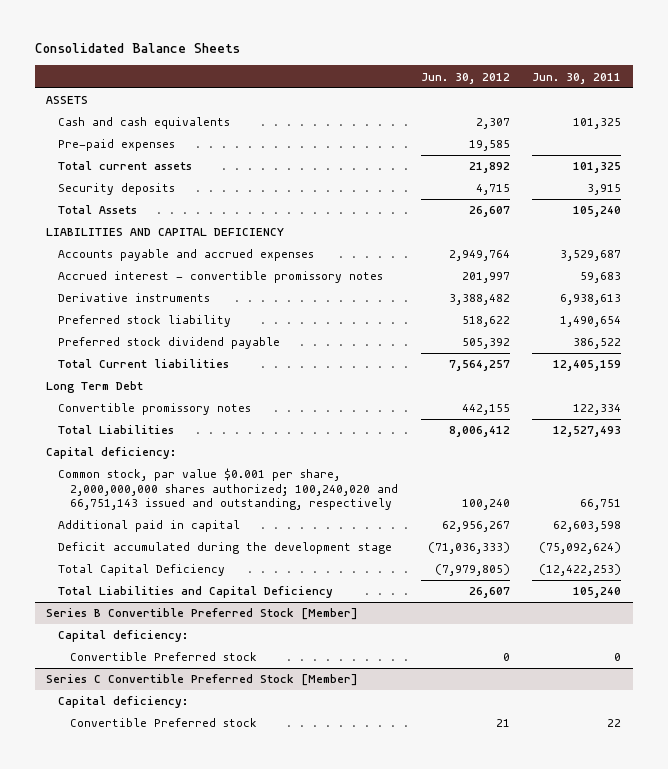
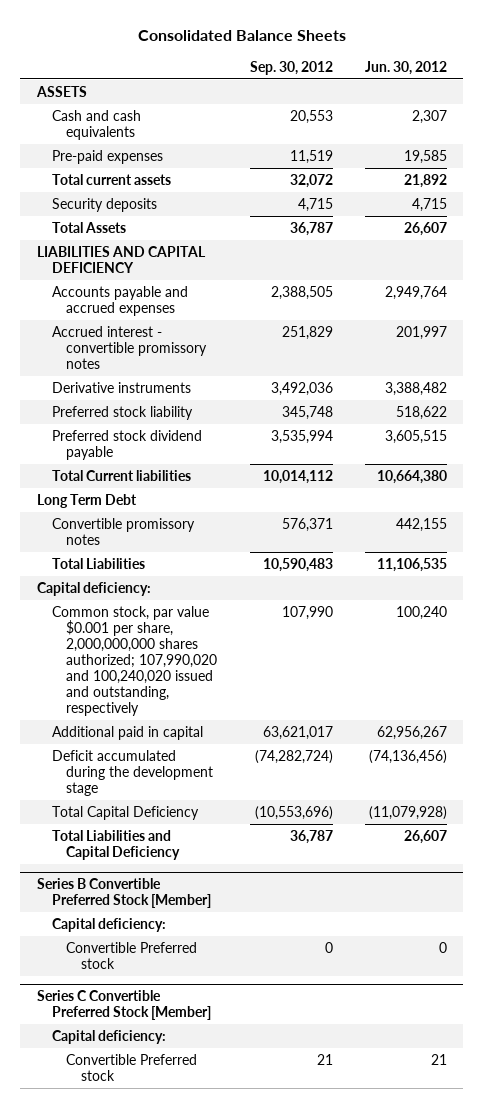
[532,72,622,84] Jun. 30, 2011 -> none
none -> [249,60,333,75] Sep. 30, 2012
[461,338,510,350] 505,392 -> [384,429,447,444] 3,605,515
[448,360,510,372] 7,564,257 -> [376,469,447,484] 10,664,380
[448,426,510,438] 8,006,412 -> [376,557,447,572] 11,106,535
[57,468,398,510] Common stock, par value $0.001 per share, 2,000,000,000 shares authorized; 100,240,020 and 66,751,143 issued and outstanding, respectively -> [51,605,218,717] Common stock, par value $0.001 per share, 2,000,000,000 shares authorized; 107,990,020 and 100,240,020 issued and outstanding, respectively
[427,542,510,555] (71,036,333) -> [368,749,447,764] (74,136,456)
[434,564,510,577] (7,979,805) -> [368,805,447,820] (11,079,928)

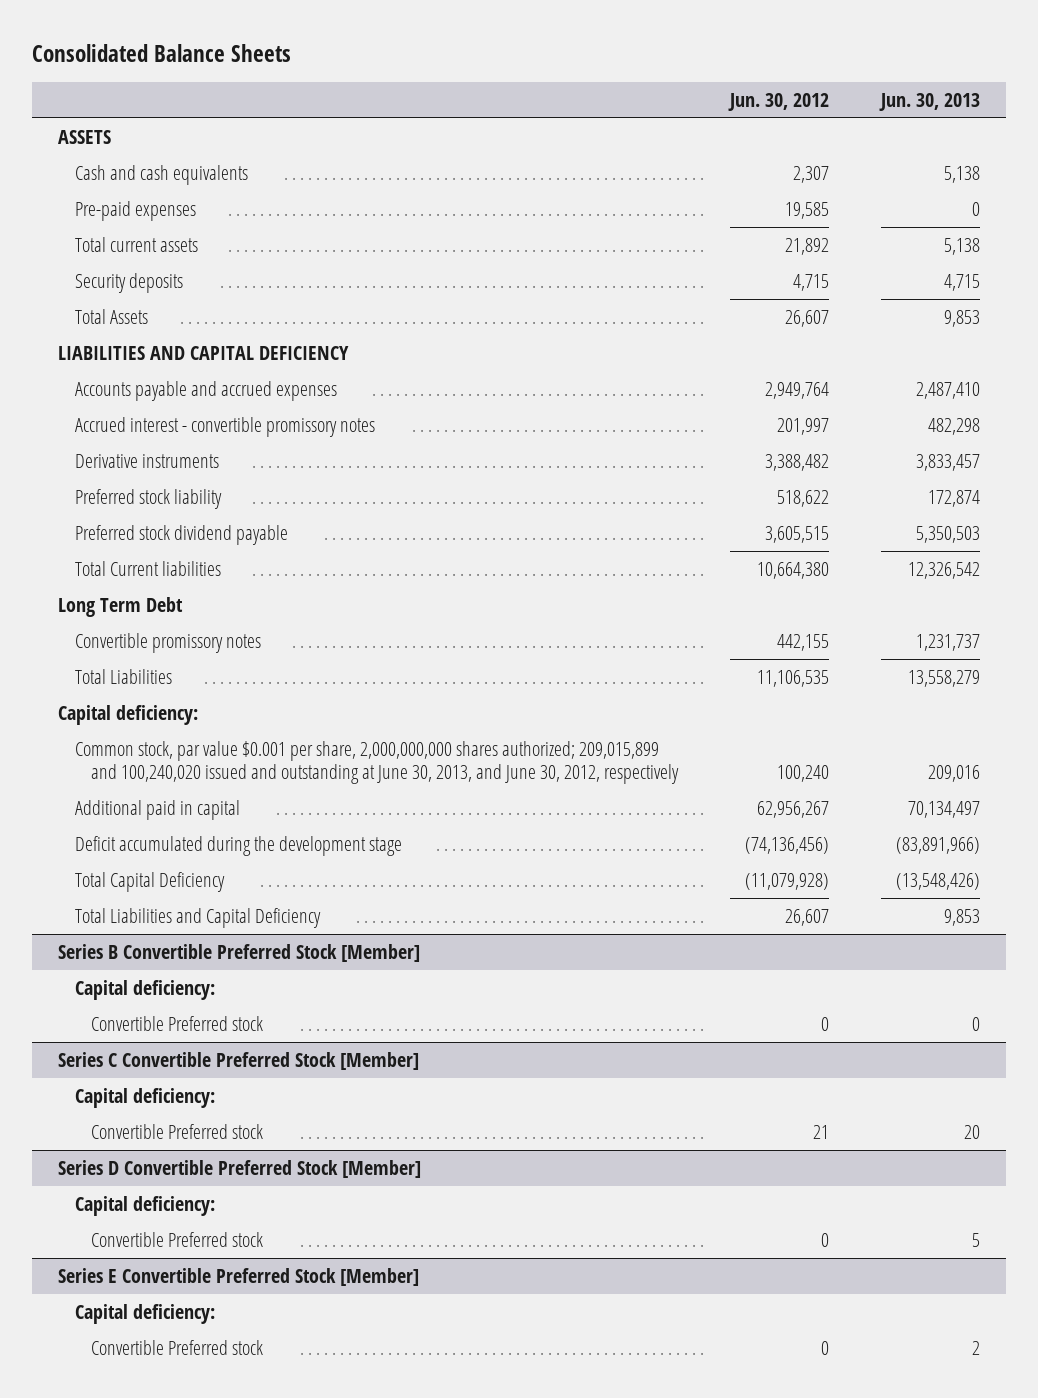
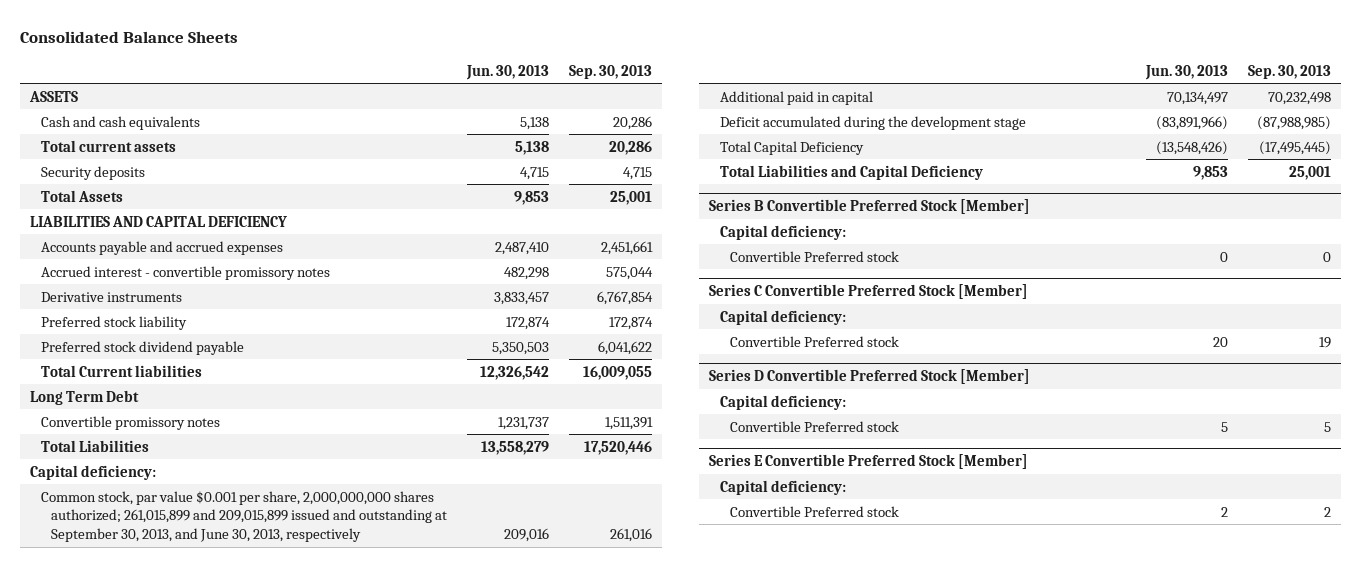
[728,92,830,111] Jun. 30, 2012 -> none
none -> [569,64,653,79] Sep. 30, 2013
[74,200,196,221] Pre-paid expenses -> none
[74,740,680,784] Common stock, par value $0.001 per share, 2,000,000,000 shares authorized; 209,015,899 and 100,240,020 issued and outstanding at June 30, 2013, and June 30, 2012, respectively -> [40,490,448,543] Common stock, par value $0.001 per share, 2,000,000,000 shares authorized; 261,015,899 and 209,015,899 issued and outstanding at September 30, 2013, and June 30, 2013, respectively

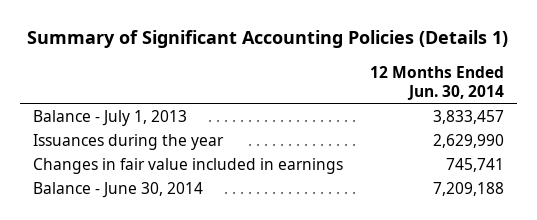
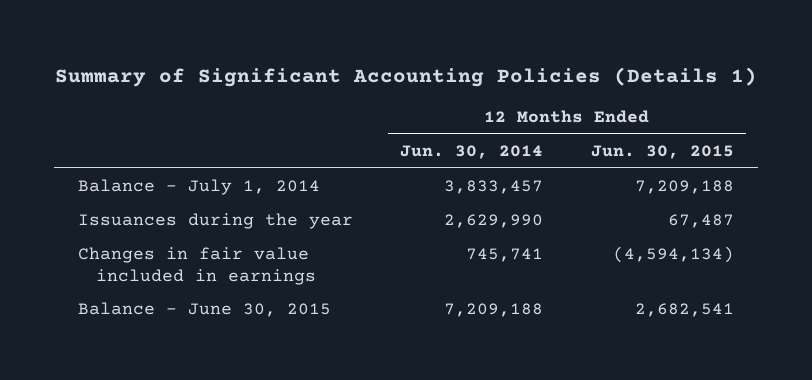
none -> [590,145,734,160] Jun. 30, 2015
[33,109,188,126] Balance - July 1, 2013 -> [77,179,320,196] Balance - July 1, 2014
[33,181,204,198] Balance - June 30, 2014 -> [77,302,331,318] Balance - June 30, 2015

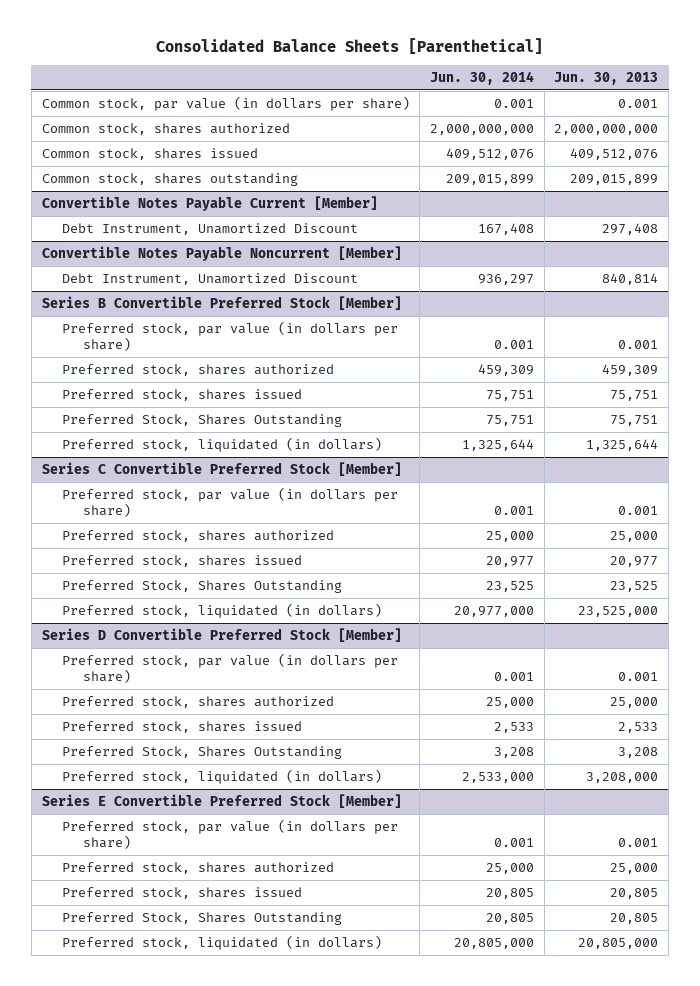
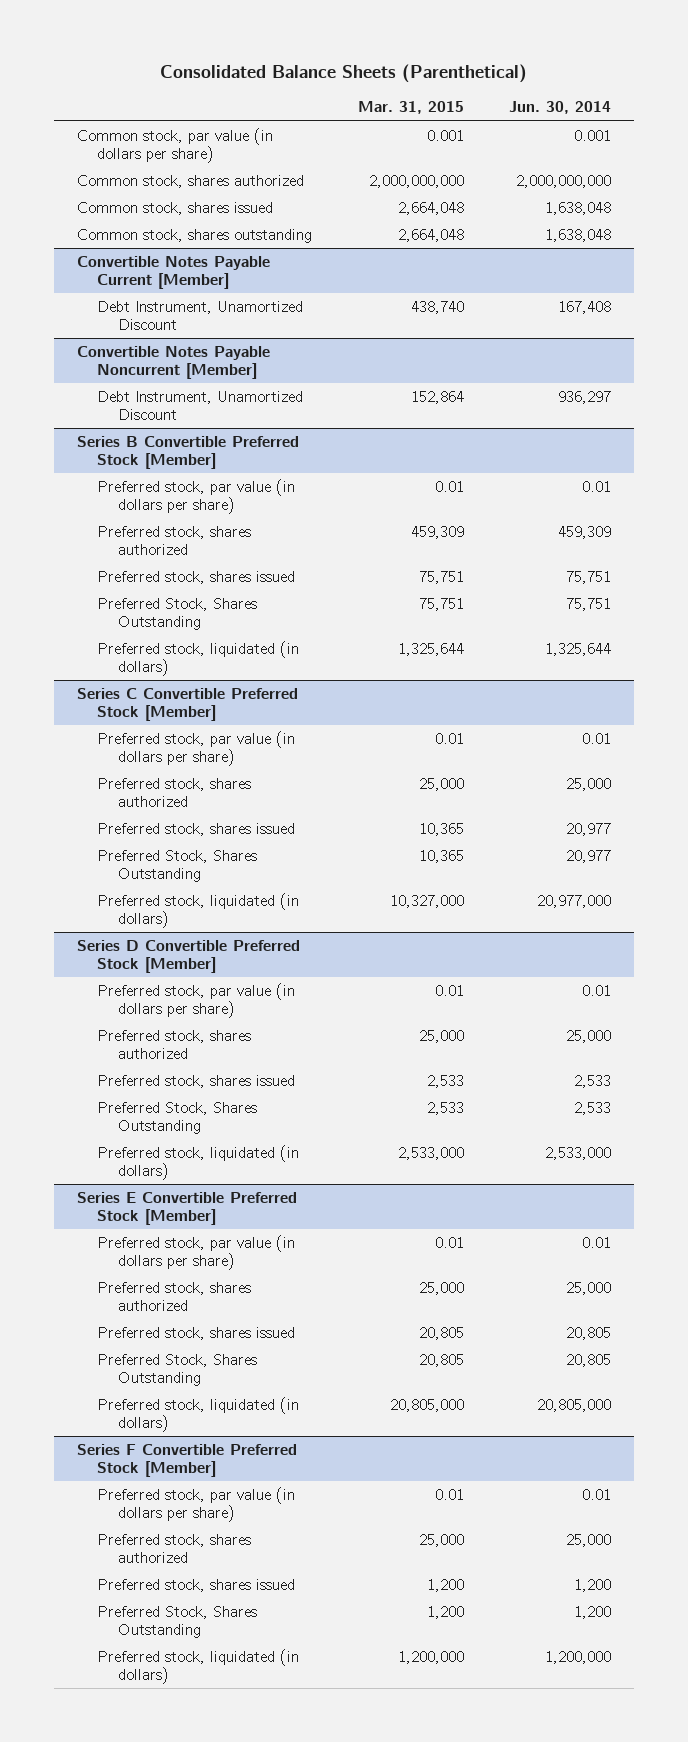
[156,37,544,54] Consolidated Balance Sheets [Parenthetical] -> [160,63,528,83] Consolidated Balance Sheets (Parenthetical)
[554,71,659,85] Jun. 30, 2013 -> none
none -> [357,101,464,115] Mar. 31, 2015
[446,148,535,161] 409,512,076 -> [545,201,612,215] 1,638,048
[446,174,535,186] 209,015,899 -> [545,228,612,242] 1,638,048
[494,340,535,350] 0.001 -> [582,480,612,492] 0.01
[494,506,535,516] 0.001 -> [582,732,612,744] 0.01
[486,581,535,593] 23,525 -> [566,849,612,863] 20,977
[494,672,535,682] 0.001 -> [582,984,612,996] 0.01
[494,747,535,759] 3,208 -> [574,1101,612,1115] 2,533
[494,838,535,848] 0.001 -> [582,1236,612,1248] 0.01
none -> [76,1443,297,1477] Series F Convertible Preferred Stock [Member]
none -> [97,1486,296,1522] Preferred stock, par value (in dollars per share)
none -> [97,1533,252,1563] Preferred stock, shares authorized
none -> [97,1578,296,1592] Preferred stock, shares issued
none -> [97,1605,258,1638] Preferred Stock, Shares Outstanding
none -> [97,1648,300,1684] Preferred stock, liquidated (in dollars)

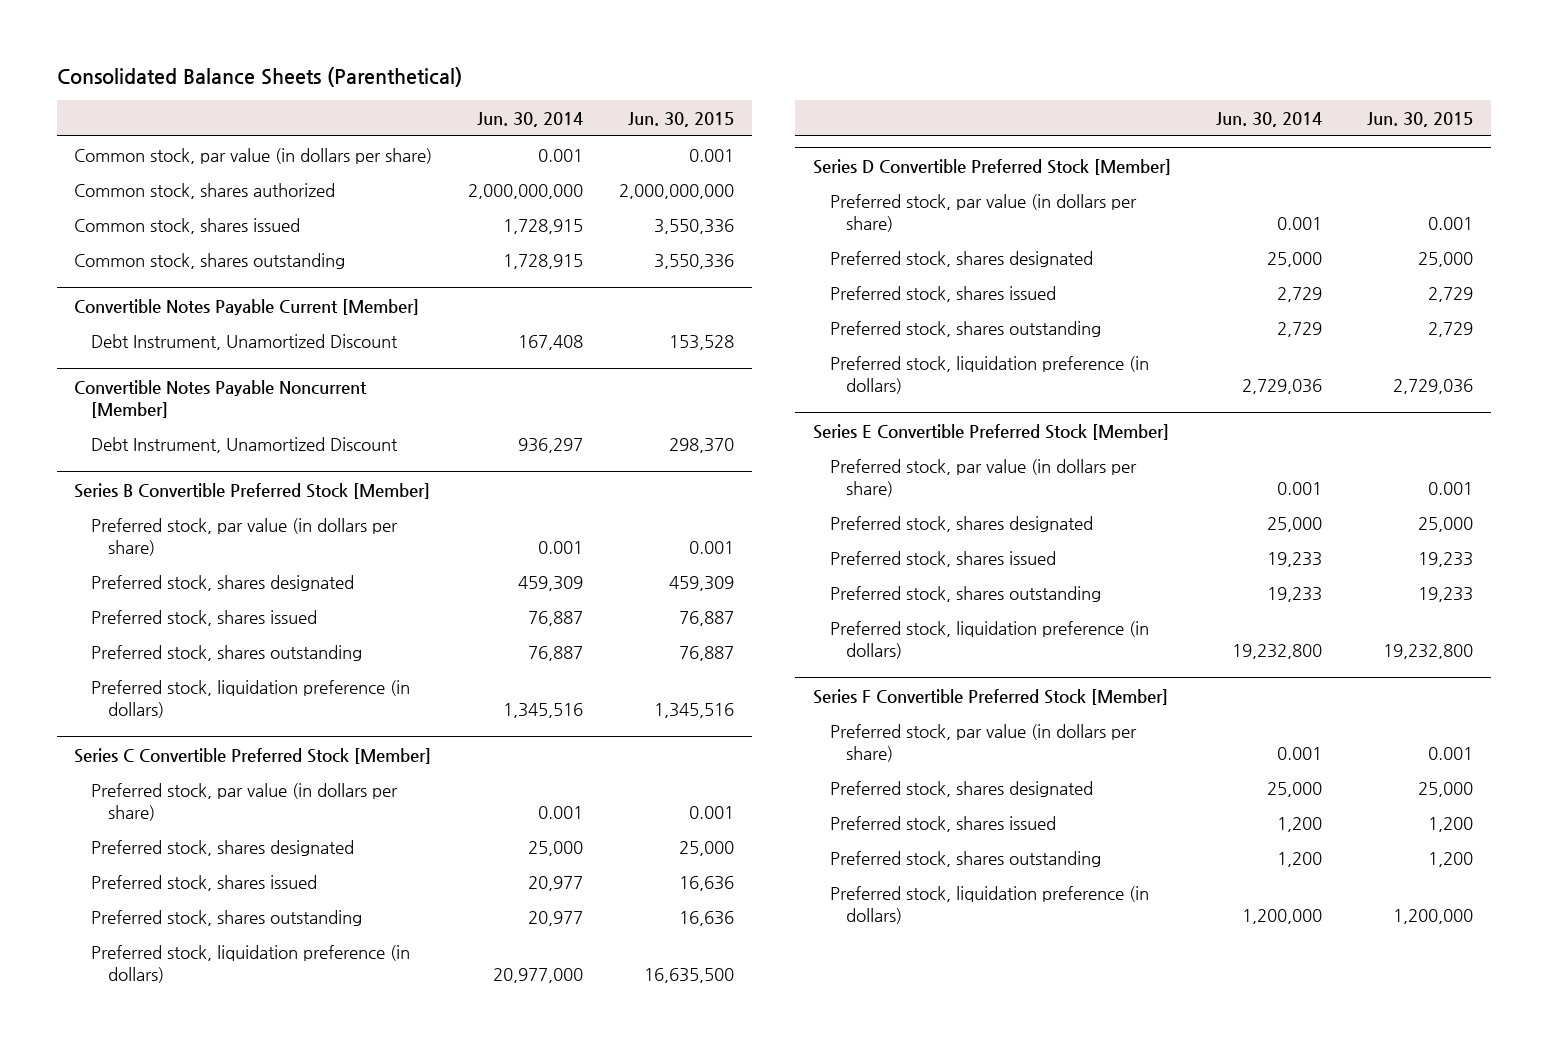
[357,101,464,115] Mar. 31, 2015 -> none
none -> [628,112,735,128] Jun. 30, 2015
[545,201,612,215] 1,638,048 -> [503,218,584,234] 1,728,915
[545,228,612,242] 1,638,048 -> [503,253,584,269] 1,728,915
[582,480,612,492] 0.01 -> [538,540,584,554] 0.001
[97,525,252,555] Preferred stock, shares authorized -> [91,574,355,591] Preferred stock, shares designated
[566,570,612,584] 75,751 -> [528,610,584,626] 76,887
[97,597,258,630] Preferred Stock, Shares Outstanding -> [91,644,363,661] Preferred stock, shares outstanding
[566,597,612,611] 75,751 -> [528,645,584,661] 76,887
[97,640,300,676] Preferred stock, liquidated (in dollars) -> [91,679,411,718] Preferred stock, liquidation preference (in dollars)
[545,642,612,656] 1,325,644 -> [503,702,584,718] 1,345,516
[582,732,612,744] 0.01 -> [538,805,584,819] 0.001
[97,777,252,807] Preferred stock, shares authorized -> [91,839,355,856] Preferred stock, shares designated
[97,849,258,882] Preferred Stock, Shares Outstanding -> [91,909,363,926] Preferred stock, shares outstanding
[97,892,300,928] Preferred stock, liquidated (in dollars) -> [91,944,411,983] Preferred stock, liquidation preference (in dollars)
[582,984,612,996] 0.01 -> [1277,216,1323,230] 0.001
[97,1029,252,1059] Preferred stock, shares authorized -> [829,250,1093,267] Preferred stock, shares designated
[574,1074,612,1088] 2,533 -> [1277,286,1323,302] 2,729
[97,1101,258,1134] Preferred Stock, Shares Outstanding -> [829,320,1101,337] Preferred stock, shares outstanding
[574,1101,612,1115] 2,533 -> [1277,321,1323,337] 2,729
[97,1144,300,1180] Preferred stock, liquidated (in dollars) -> [829,355,1149,394] Preferred stock, liquidation preference (in dollars)
[545,1146,612,1160] 2,533,000 -> [1242,378,1323,394] 2,729,036
[582,1236,612,1248] 0.01 -> [1277,481,1323,495] 0.001
[97,1281,252,1311] Preferred stock, shares authorized -> [829,515,1093,532] Preferred stock, shares designated
[566,1326,612,1340] 20,805 -> [1267,551,1323,567] 19,233
[97,1353,258,1386] Preferred Stock, Shares Outstanding -> [829,585,1101,602] Preferred stock, shares outstanding
[566,1353,612,1367] 20,805 -> [1267,586,1323,602] 19,233
[97,1396,300,1432] Preferred stock, liquidated (in dollars) -> [829,620,1149,659] Preferred stock, liquidation preference (in dollars)
[537,1398,612,1412] 20,805,000 -> [1232,643,1323,659] 19,232,800
[582,1488,612,1500] 0.01 -> [1277,746,1323,760] 0.001
[97,1533,252,1563] Preferred stock, shares authorized -> [829,780,1093,797] Preferred stock, shares designated
[97,1605,258,1638] Preferred Stock, Shares Outstanding -> [829,850,1101,867] Preferred stock, shares outstanding
[97,1648,300,1684] Preferred stock, liquidated (in dollars) -> [829,885,1149,924] Preferred stock, liquidation preference (in dollars)

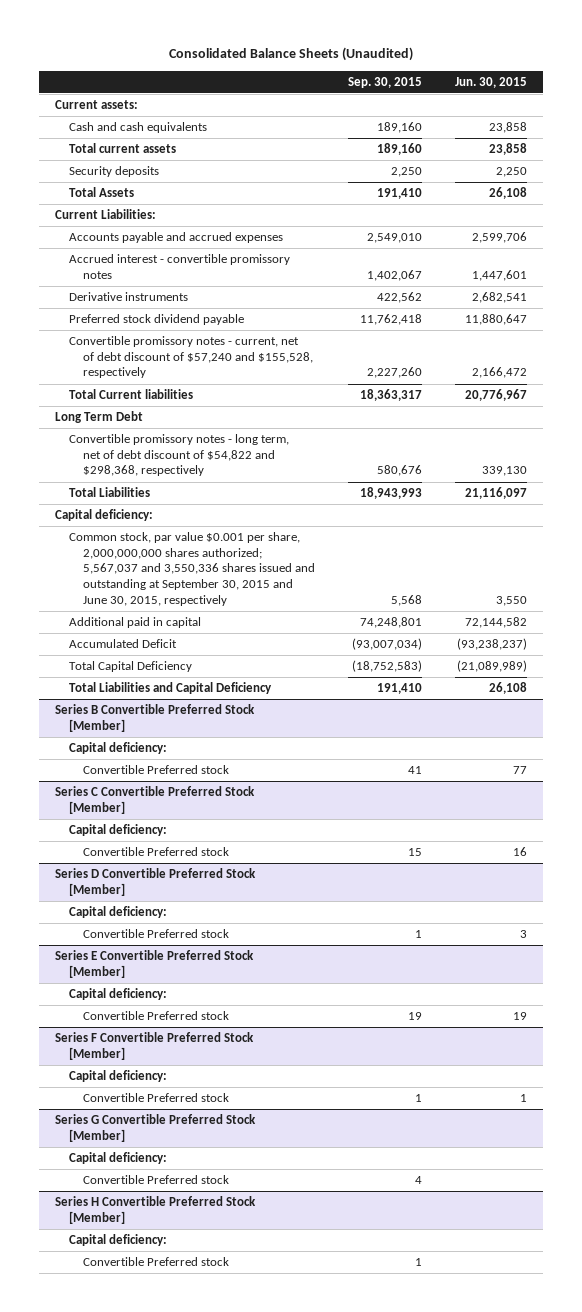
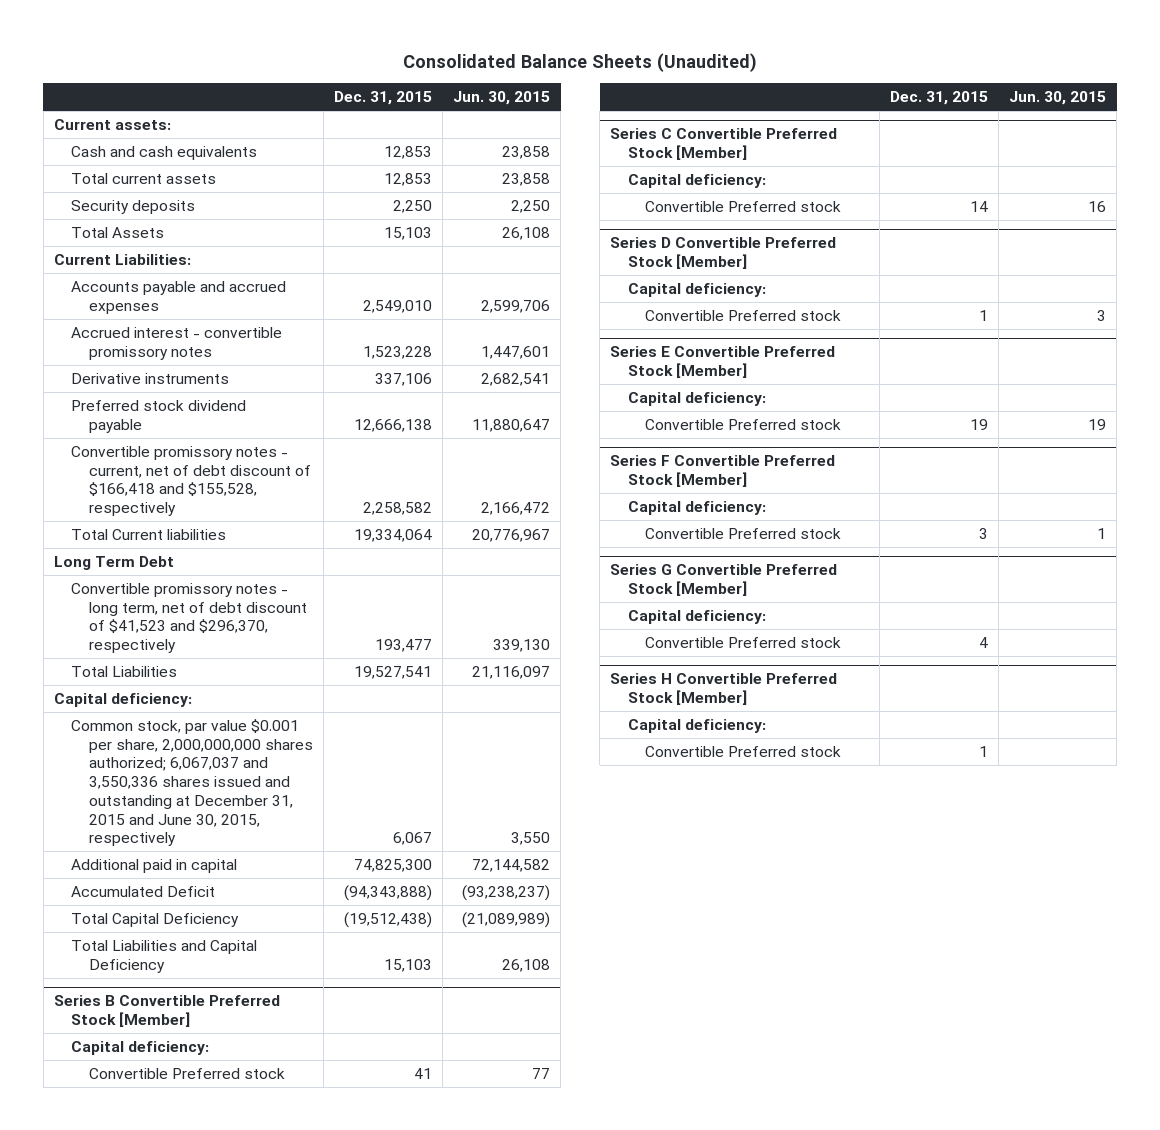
[347,76,422,88] Sep. 30, 2015 -> none
none -> [334,91,433,106] Dec. 31, 2015
[69,336,314,379] Convertible promissory notes - current, net of debt discount of $57,240 and $155,528, respectively -> [71,445,312,517] Convertible promissory notes - current, net of debt discount of $166,418 and $155,528, respectively
[69,434,290,477] Convertible promissory notes - long term, net of debt discount of $54,822 and $298,368, respectively -> [71,582,308,654] Convertible promissory notes - long term, net of debt discount of $41,523 and $296,370, respectively
[69,532,316,606] Common stock, par value $0.001 per share, 2,000,000,000 shares authorized; 5,567,037 and 3,550,336 shares issued and outstanding at September 30, 2015 and June 30, 2015, respectively -> [71,718,314,847] Common stock, par value $0.001 per share, 2,000,000,000 shares authorized; 6,067,037 and 3,550,336 shares issued and outstanding at December 31, 2015 and June 30, 2015, respectively

